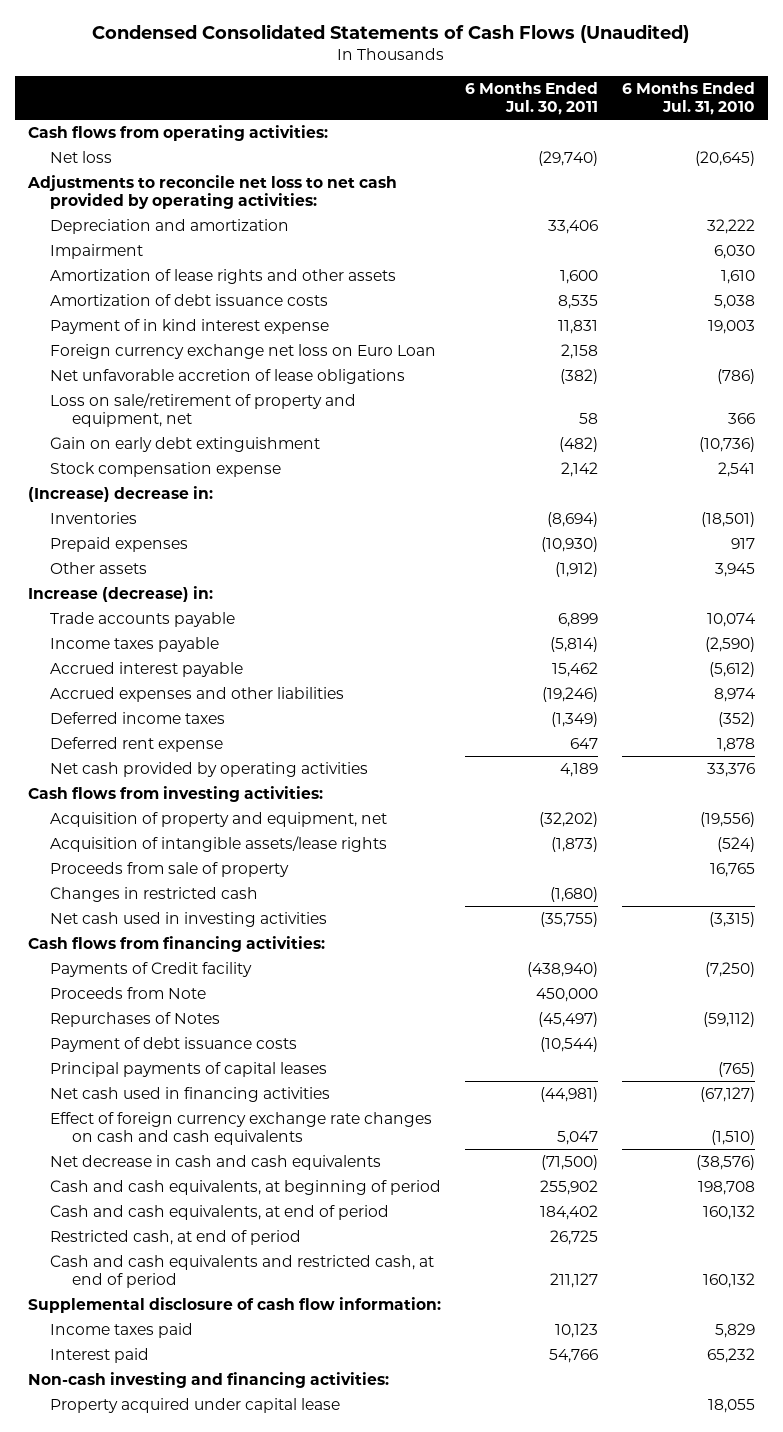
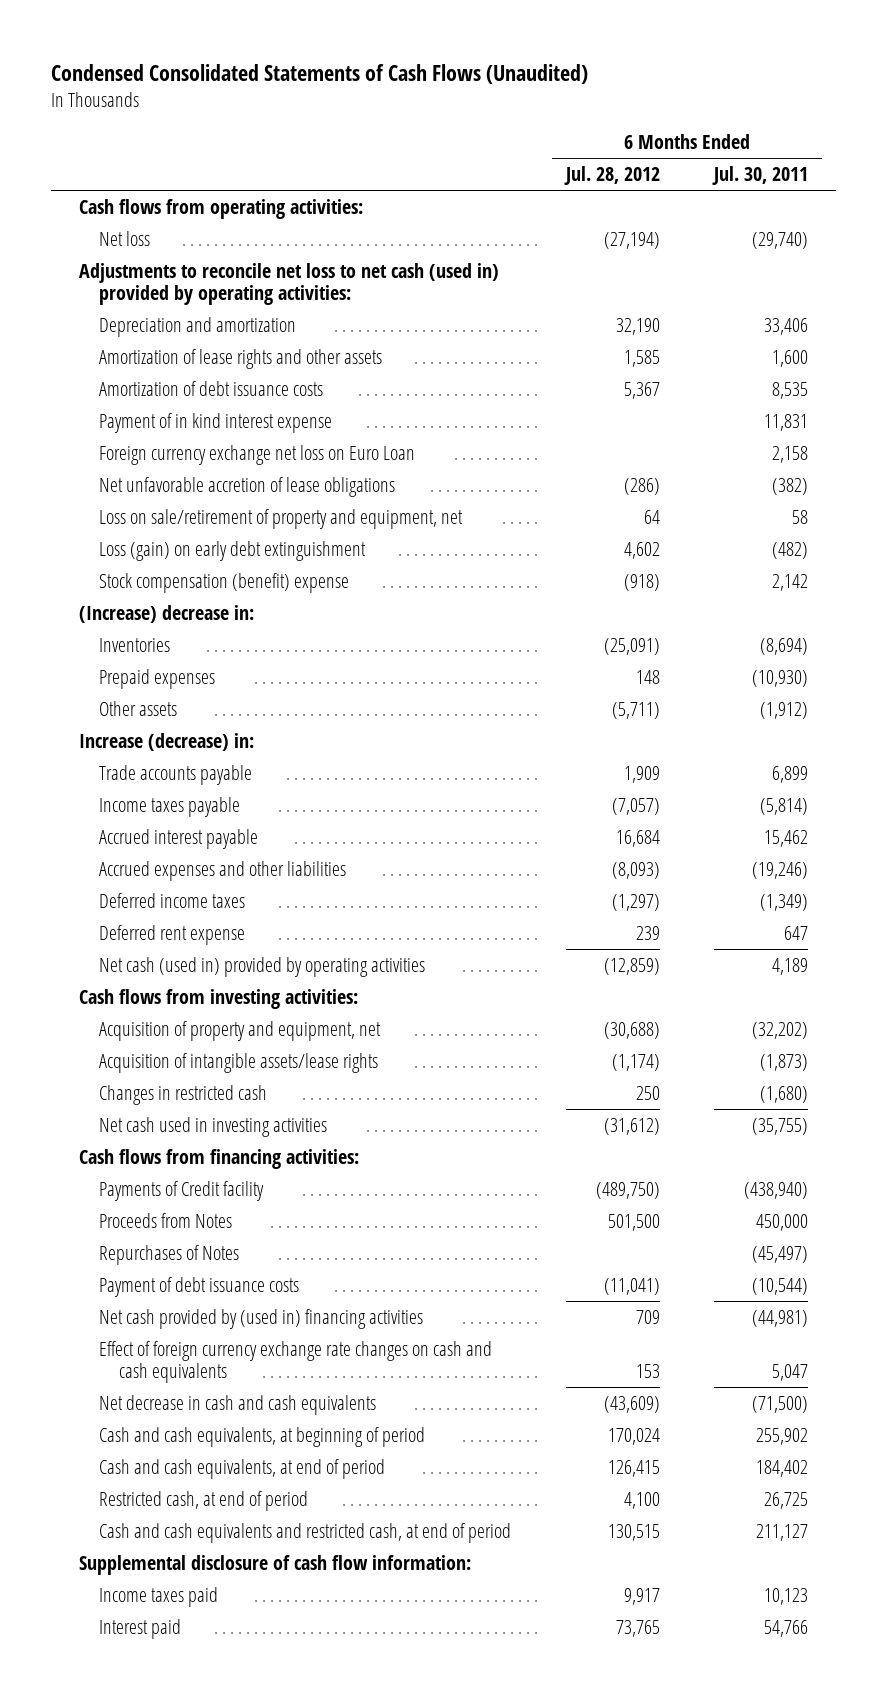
[622,81,756,115] 6 Months Ended Jul. 31, 2010 -> none
none -> [563,165,660,185] Jul. 28, 2012
[26,174,397,210] Adjustments to reconcile net loss to net cash provided by operating activities: -> [78,262,499,306] Adjustments to reconcile net loss to net cash (used in) provided by operating activities:
[49,243,143,259] Impairment -> none
[49,436,320,452] Gain on early debt extinguishment -> [98,540,366,561] Loss (gain) on early debt extinguishment
[49,461,281,477] Stock compensation expense -> [98,572,349,593] Stock compensation (benefit) expense
[49,761,368,777] Net cash provided by operating activities -> [98,956,425,977] Net cash (used in) provided by operating activities
[49,861,289,877] Proceeds from sale of property -> none
[49,986,206,999] Proceeds from Note -> [98,1212,232,1228] Proceeds from Notes
[49,1061,327,1077] Principal payments of capital leases -> none
[49,1086,330,1102] Net cash used in financing activities -> [98,1308,423,1329] Net cash provided by (used in) financing activities
[27,1371,389,1388] Non-cash investing and financing activities: -> none
[49,1397,340,1413] Property acquired under capital lease -> none

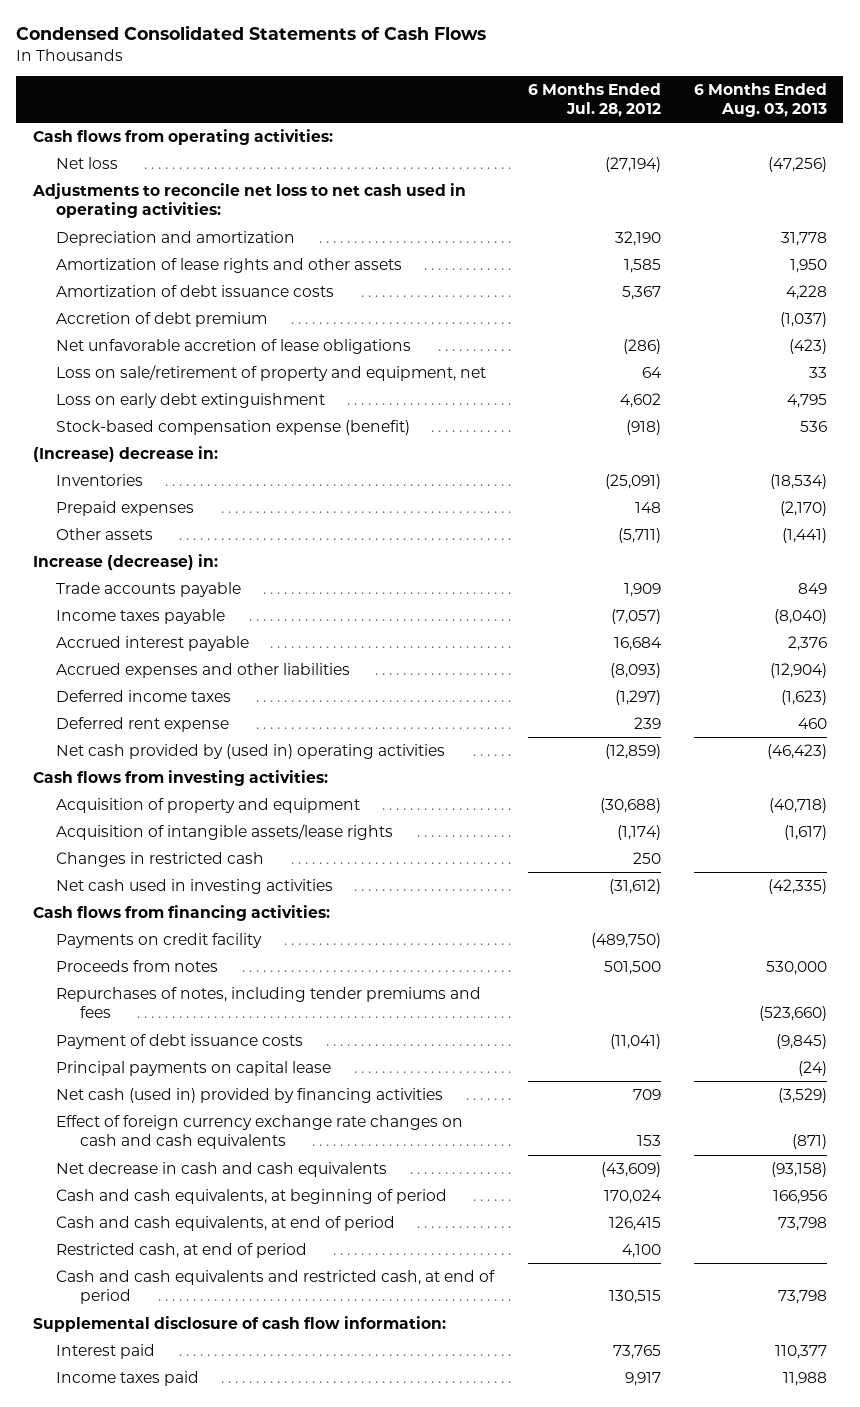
[51,64,589,85] Condensed Consolidated Statements of Cash Flows (Unaudited) -> [16,24,487,40] Condensed Consolidated Statements of Cash Flows
[712,165,809,185] Jul. 30, 2011 -> none
none -> [693,82,827,118] 6 Months Ended Aug. 03, 2013
[78,262,499,306] Adjustments to reconcile net loss to net cash (used in) provided by operating activities: -> [31,182,466,219] Adjustments to reconcile net loss to net cash used in operating activities:
[98,412,332,433] Payment of in kind interest expense -> none
[98,444,415,465] Foreign currency exchange net loss on Euro Loan -> none
none -> [56,311,268,327] Accretion of debt premium
[98,540,366,561] Loss (gain) on early debt extinguishment -> [56,392,326,408] Loss on early debt extinguishment
[98,572,349,593] Stock compensation (benefit) expense -> [56,419,411,435] Stock-based compensation expense (benefit)
[98,956,425,977] Net cash (used in) provided by operating activities -> [56,743,446,759] Net cash provided by (used in) operating activities
[98,1020,381,1041] Acquisition of property and equipment, net -> [56,797,361,813] Acquisition of property and equipment
[98,1180,264,1201] Payments of Credit facility -> [56,932,263,948] Payments on credit facility
[98,1212,232,1228] Proceeds from Notes -> [56,959,219,972] Proceeds from notes
[98,1244,239,1265] Repurchases of Notes -> [56,986,482,1019] Repurchases of notes, including tender premiums and fees
none -> [56,1060,332,1076] Principal payments on capital lease
[98,1308,423,1329] Net cash provided by (used in) financing activities -> [56,1087,444,1103] Net cash (used in) provided by financing activities
[98,1586,218,1607] Income taxes paid -> [56,1370,200,1386] Income taxes paid

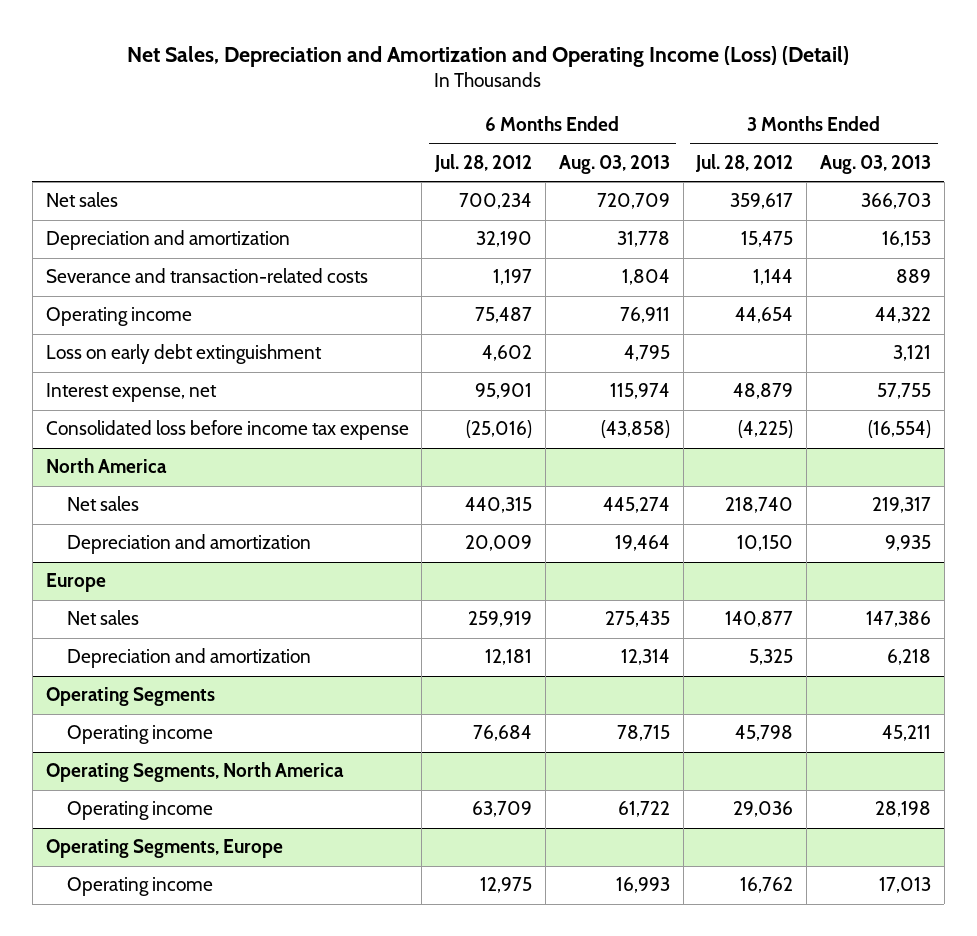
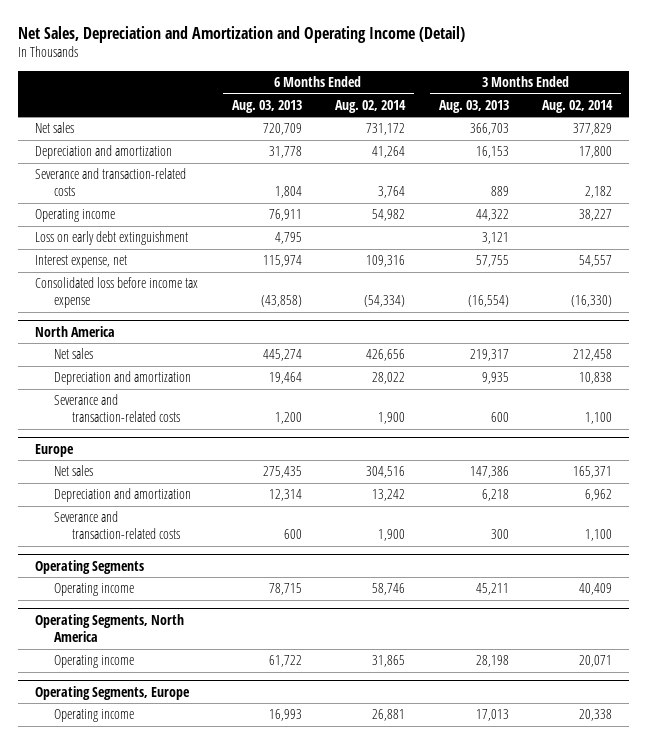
[127,45,850,67] Net Sales, Depreciation and Amortization and Operating Income (Loss) (Detail) -> [18,26,466,44] Net Sales, Depreciation and Amortization and Operating Income (Detail)
[434,153,533,172] Jul. 28, 2012 -> none
[695,153,794,172] Jul. 28, 2012 -> none
none -> [335,99,407,113] Aug. 02, 2014
none -> [542,99,614,113] Aug. 02, 2014
none -> [53,394,180,423] Severance and transaction-related costs
none -> [53,511,180,540] Severance and transaction-related costs

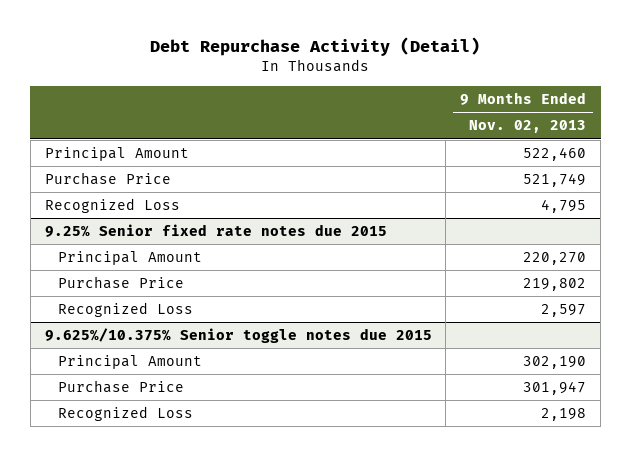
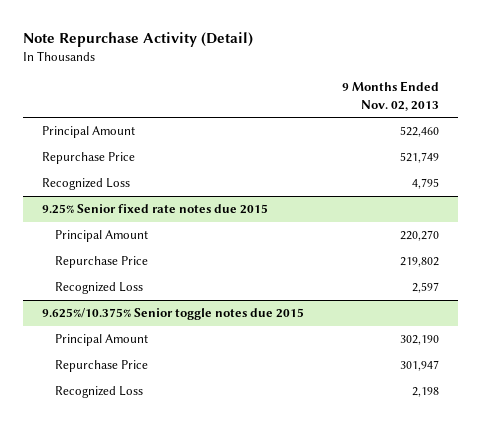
[150,37,481,57] Debt Repurchase Activity (Detail) -> [22,32,253,48] Note Repurchase Activity (Detail)
[44,172,171,186] Purchase Price -> [41,152,135,165] Repurchase Price
[57,276,184,290] Purchase Price -> [54,256,148,269] Repurchase Price
[57,380,184,394] Purchase Price -> [54,360,148,373] Repurchase Price

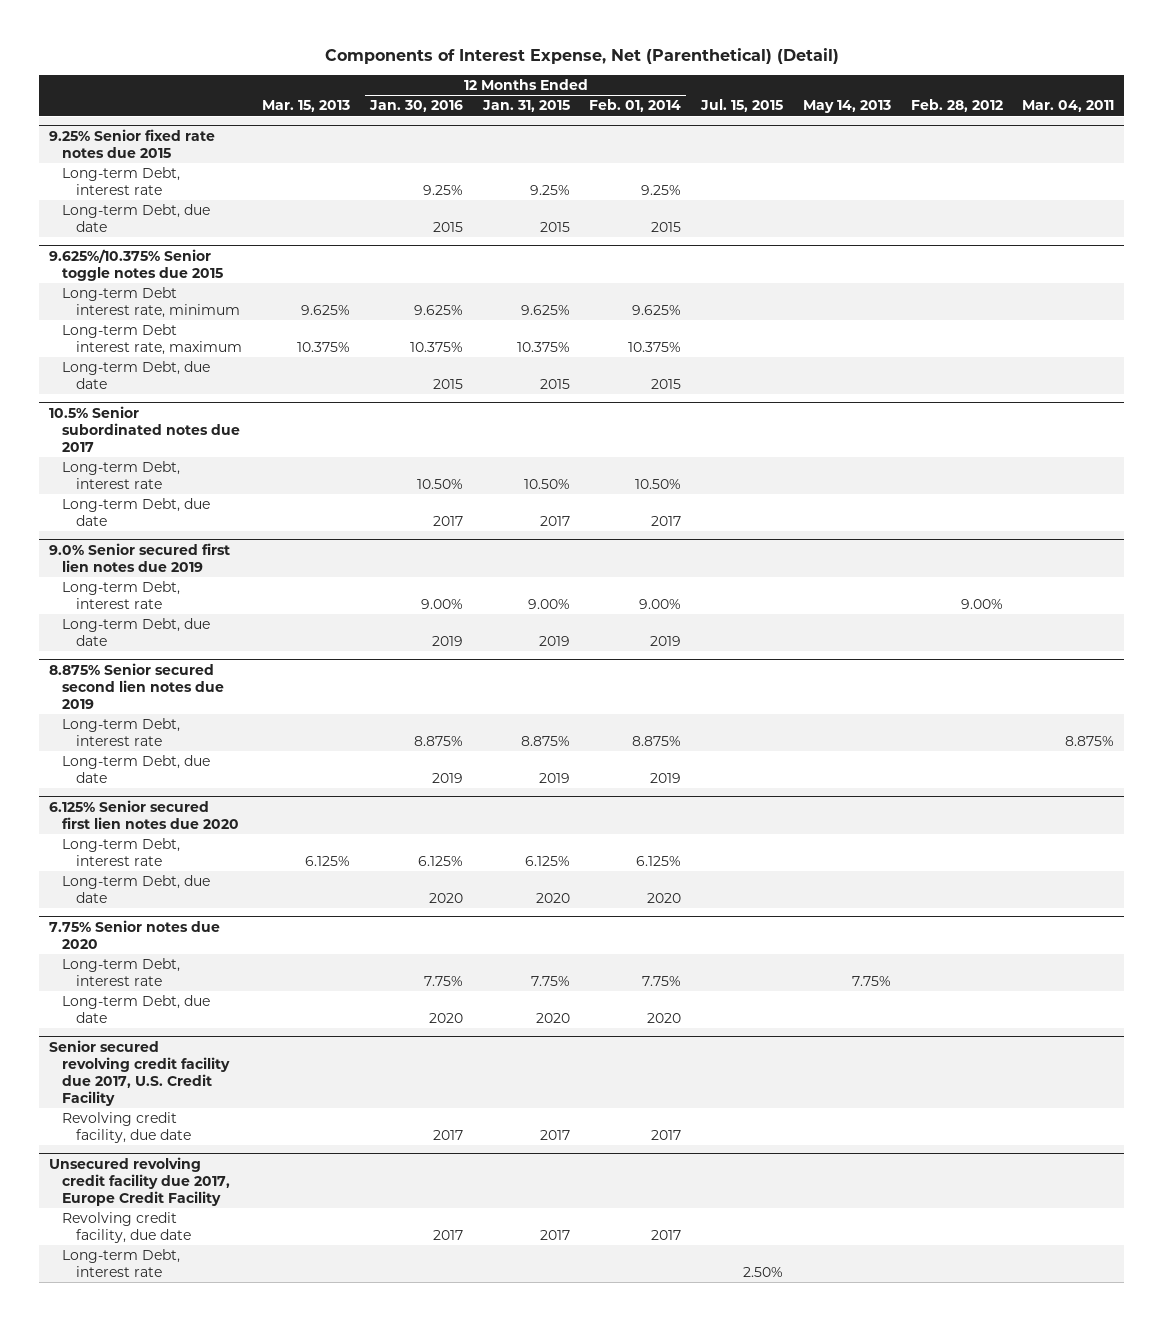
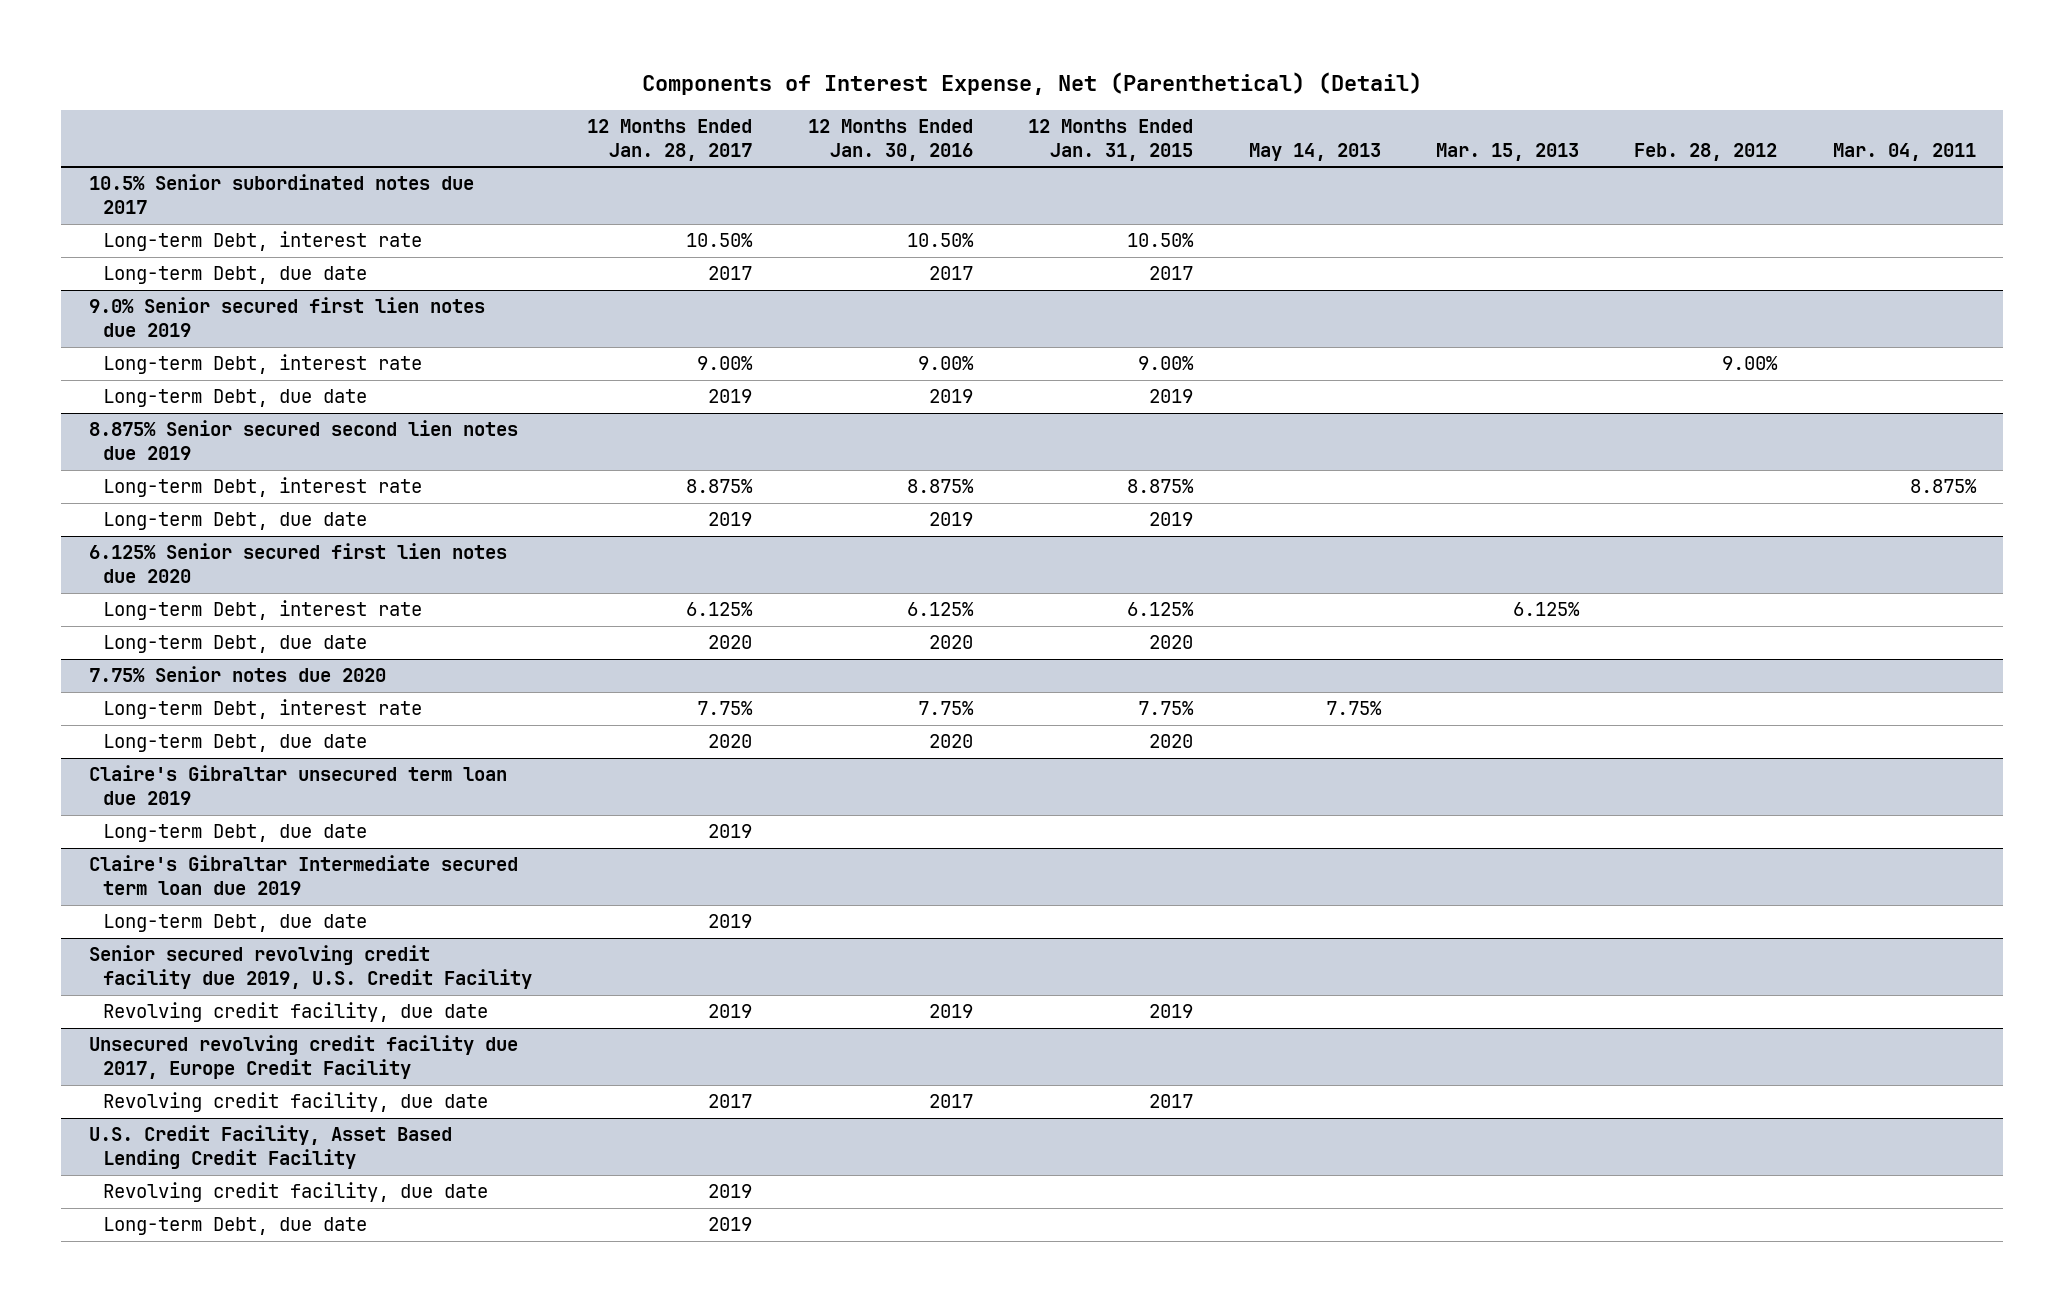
[589,99,682,113] Feb. 01, 2014 -> none
[700,99,784,113] Jul. 15, 2015 -> none
none -> [587,119,753,161] 12 Months Ended Jan. 28, 2017
[48,128,215,158] 9.25% Senior fixed rate notes due 2015 -> none
[62,167,181,196] Long-term Debt, interest rate -> none
[62,204,211,233] Long-term Debt, due date -> none
[48,248,224,281] 9.625%/10.375% Senior toggle notes due 2015 -> none
[62,287,241,319] Long-term Debt interest rate, minimum -> none
[62,324,243,356] Long-term Debt interest rate, maximum -> none
[62,361,211,390] Long-term Debt, due date -> none
none -> [88,765,507,806] Claire's Gibraltar unsecured term loan due 2019
none -> [103,824,368,843] Long-term Debt, due date
none -> [88,855,518,896] Claire's Gibraltar Intermediate secured term loan due 2019
none -> [103,914,368,933] Long-term Debt, due date
[48,1039,231,1106] Senior secured revolving credit facility due 2017, U.S. Credit Facility -> [88,945,533,990] Senior secured revolving credit facility due 2019, U.S. Credit Facility
[432,1130,463,1141] 2017 -> [928,1004,973,1019] 2019
[539,1130,570,1141] 2017 -> [1149,1004,1194,1019] 2019
[62,1249,181,1278] Long-term Debt, interest rate -> none
none -> [88,1125,452,1170] U.S. Credit Facility, Asset Based Lending Credit Facility
none -> [103,1182,489,1203] Revolving credit facility, due date
none -> [103,1217,368,1236] Long-term Debt, due date

